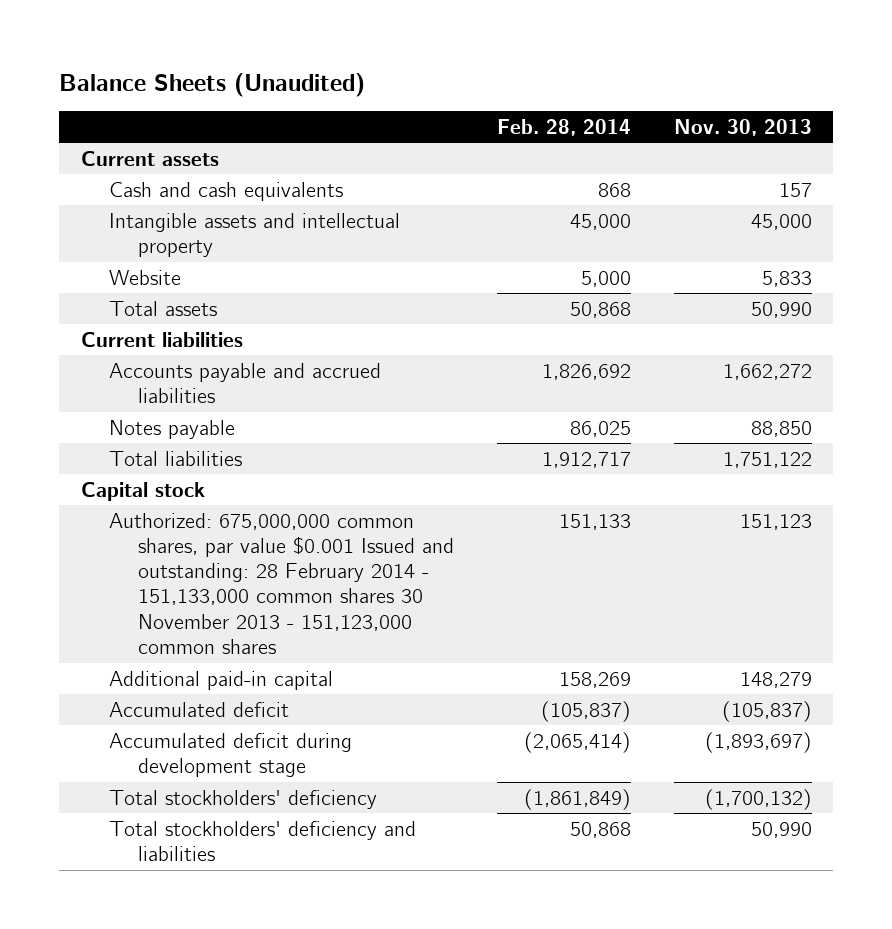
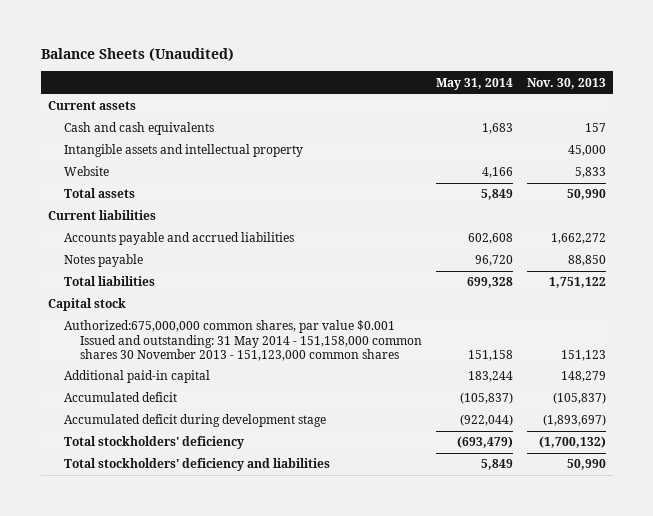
[496,118,631,136] Feb. 28, 2014 -> none
none -> [436,77,514,90] May 31, 2014
[109,512,455,654] Authorized: 675,000,000 common shares, par value $0.001 Issued and outstanding: 28 February 2014 - 151,133,000 common shares 30 November 2013 - 151,123,000 common shares -> [63,320,423,361] Authorized:675,000,000 common shares, par value $0.001 Issued and outstanding: 31 May 2014 - 151,158,000 common shares 30 November 2013 - 151,123,000 common shares

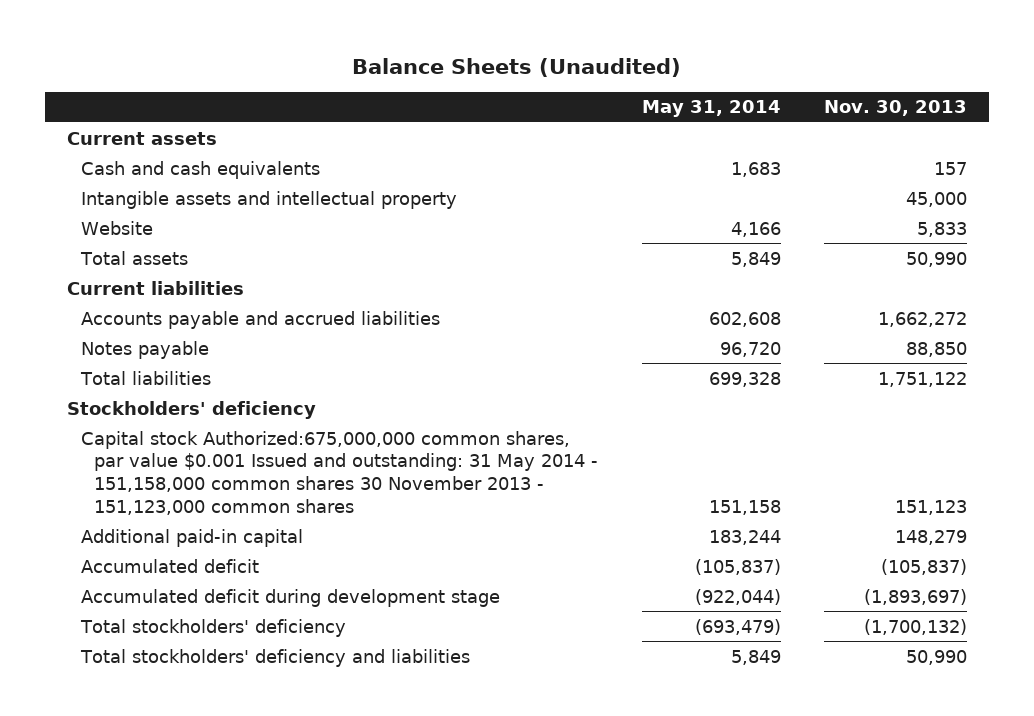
[47,298,126,312] Capital stock -> none
none -> [67,400,317,419] Stockholders' deficiency
[63,320,423,361] Authorized:675,000,000 common shares, par value $0.001 Issued and outstanding: 31 May 2014 - 151,158,000 common shares 30 November 2013 - 151,123,000 common shares -> [80,430,598,515] Capital stock Authorized:675,000,000 common shares, par value $0.001 Issued and outstanding: 31 May 2014 - 151,158,000 common shares 30 November 2013 - 151,123,000 common shares

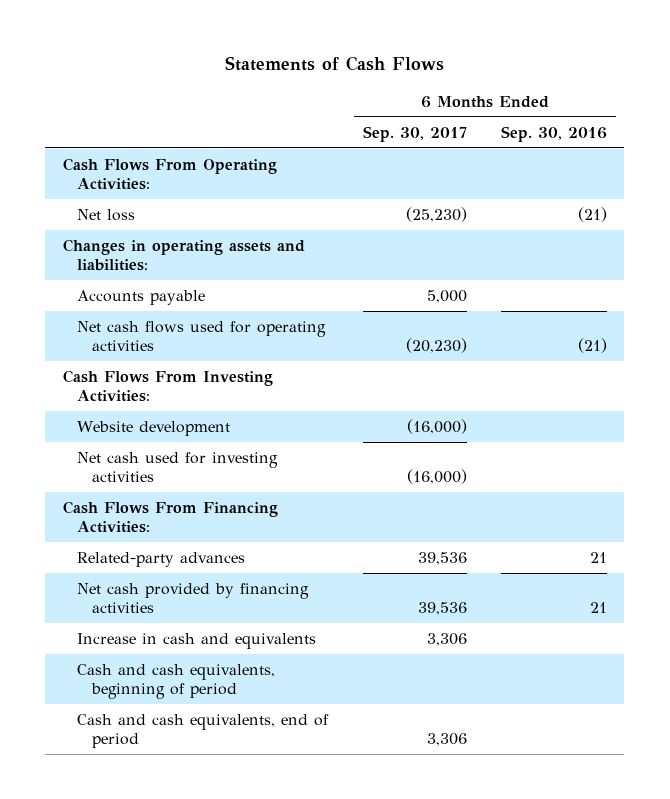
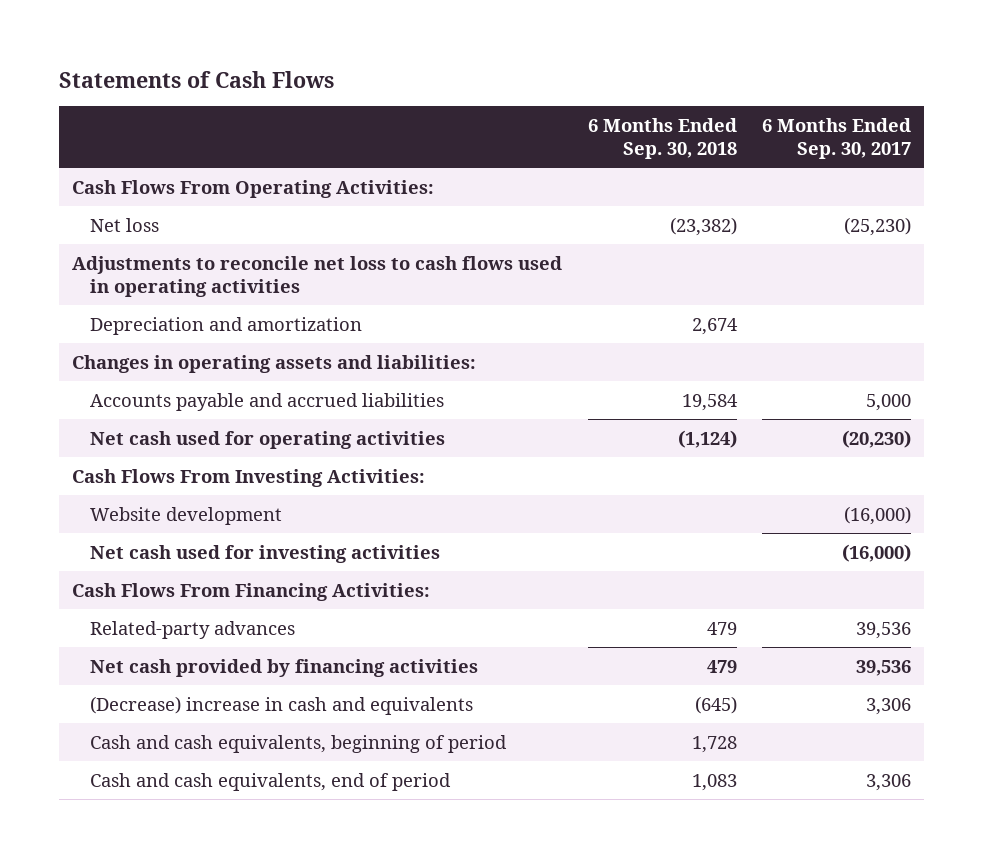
[501,125,608,142] Sep. 30, 2016 -> none
none -> [587,117,737,159] 6 Months Ended Sep. 30, 2018
none -> [71,255,562,297] Adjustments to reconcile net loss to cash flows used in operating activities
none -> [89,316,362,335] Depreciation and amortization
[77,289,206,305] Accounts payable -> none
none -> [89,392,444,411] Accounts payable and accrued liabilities
[77,320,327,352] Net cash flows used for operating activities -> [89,430,445,449] Net cash used for operating activities
[77,632,317,649] Increase in cash and equivalents -> [89,695,473,715] (Decrease) increase in cash and equivalents

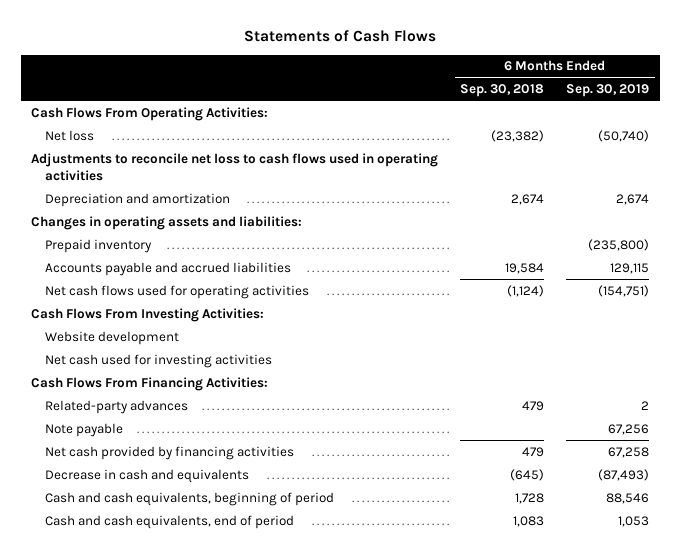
[762,117,912,159] 6 Months Ended Sep. 30, 2017 -> none
none -> [566,84,650,98] Sep. 30, 2019
none -> [45,238,153,253] Prepaid inventory
[89,430,445,449] Net cash used for operating activities -> [45,284,310,299] Net cash flows used for operating activities
none -> [45,422,124,437] Note payable
[89,695,473,715] (Decrease) increase in cash and equivalents -> [45,468,250,483] Decrease in cash and equivalents

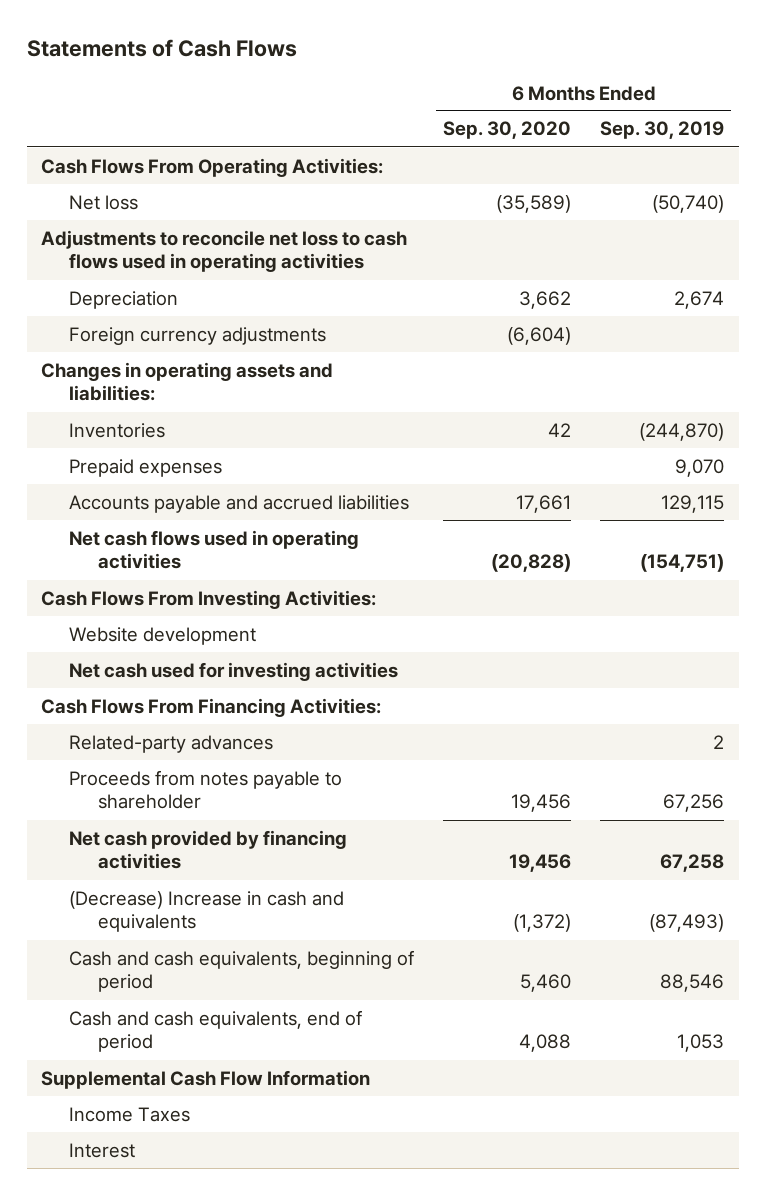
[460,84,545,98] Sep. 30, 2018 -> none
none -> [443,121,572,140] Sep. 30, 2020
[45,192,231,207] Depreciation and amortization -> [69,290,179,309] Depreciation
none -> [69,326,327,345] Foreign currency adjustments
[45,238,153,253] Prepaid inventory -> none
none -> [69,422,166,438] Inventories
none -> [69,458,223,477] Prepaid expenses
[45,284,310,299] Net cash flows used for operating activities -> [69,529,360,570] Net cash flows used in operating activities
[45,422,124,437] Note payable -> [69,769,343,810] Proceeds from notes payable to shareholder
[45,468,250,483] Decrease in cash and equivalents -> [69,890,345,933] (Decrease) Increase in cash and equivalents
none -> [40,1069,370,1089] Supplemental Cash Flow Information
none -> [69,1106,191,1122] Income Taxes
none -> [69,1142,136,1158] Interest

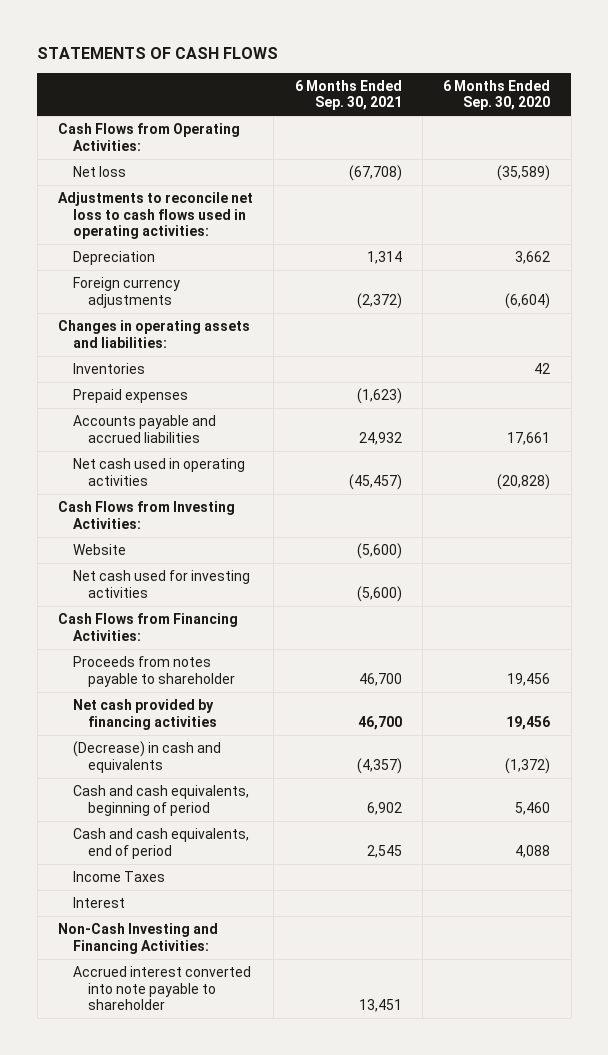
[26,38,297,57] Statements of Cash Flows -> [37,46,279,59] STATEMENTS OF CASH FLOWS
[600,121,725,140] Sep. 30, 2019 -> none
none -> [294,79,402,111] 6 Months Ended Sep. 30, 2021
[40,157,383,177] Cash Flows From Operating Activities: -> [58,122,241,151] Cash Flows from Operating Activities:
[40,229,407,273] Adjustments to reconcile net loss to cash flows used in operating activities -> [58,191,254,240] Adjustments to reconcile net loss to cash flows used in operating activities:
[69,529,360,570] Net cash flows used in operating activities -> [72,457,245,486] Net cash used in operating activities
[40,589,376,609] Cash Flows From Investing Activities: -> [58,500,236,529] Cash Flows from Investing Activities:
[69,626,257,645] Website development -> [72,543,126,555] Website
[69,734,274,753] Related-party advances -> none
[40,697,381,717] Cash Flows From Financing Activities: -> [58,612,239,641] Cash Flows from Financing Activities:
[69,890,345,933] (Decrease) Increase in cash and equivalents -> [72,740,221,773] (Decrease) in cash and equivalents
[40,1069,370,1089] Supplemental Cash Flow Information -> none
none -> [58,922,219,954] Non-Cash Investing and Financing Activities:
none -> [72,965,251,1011] Accrued interest converted into note payable to shareholder

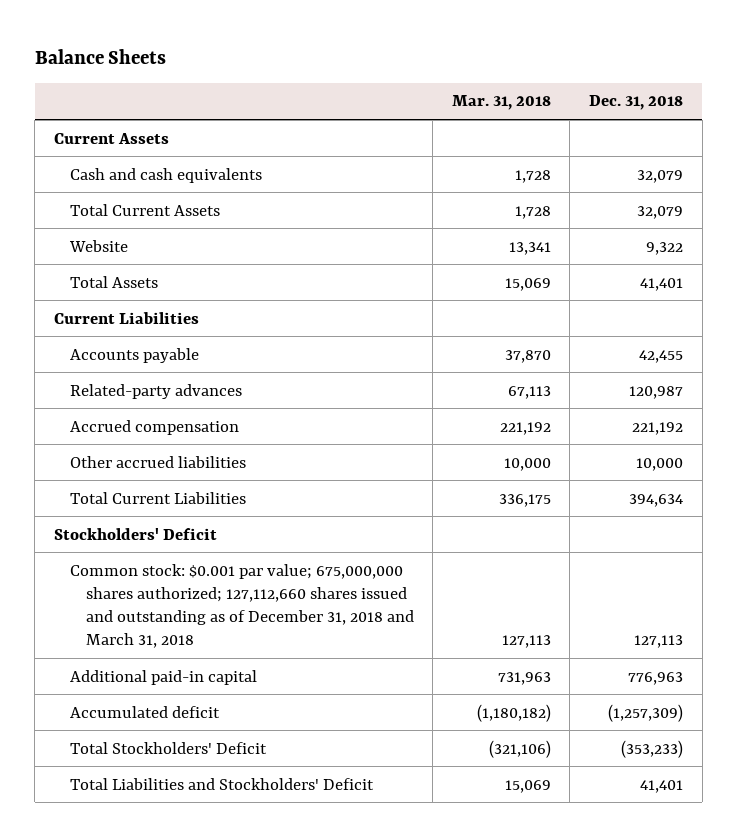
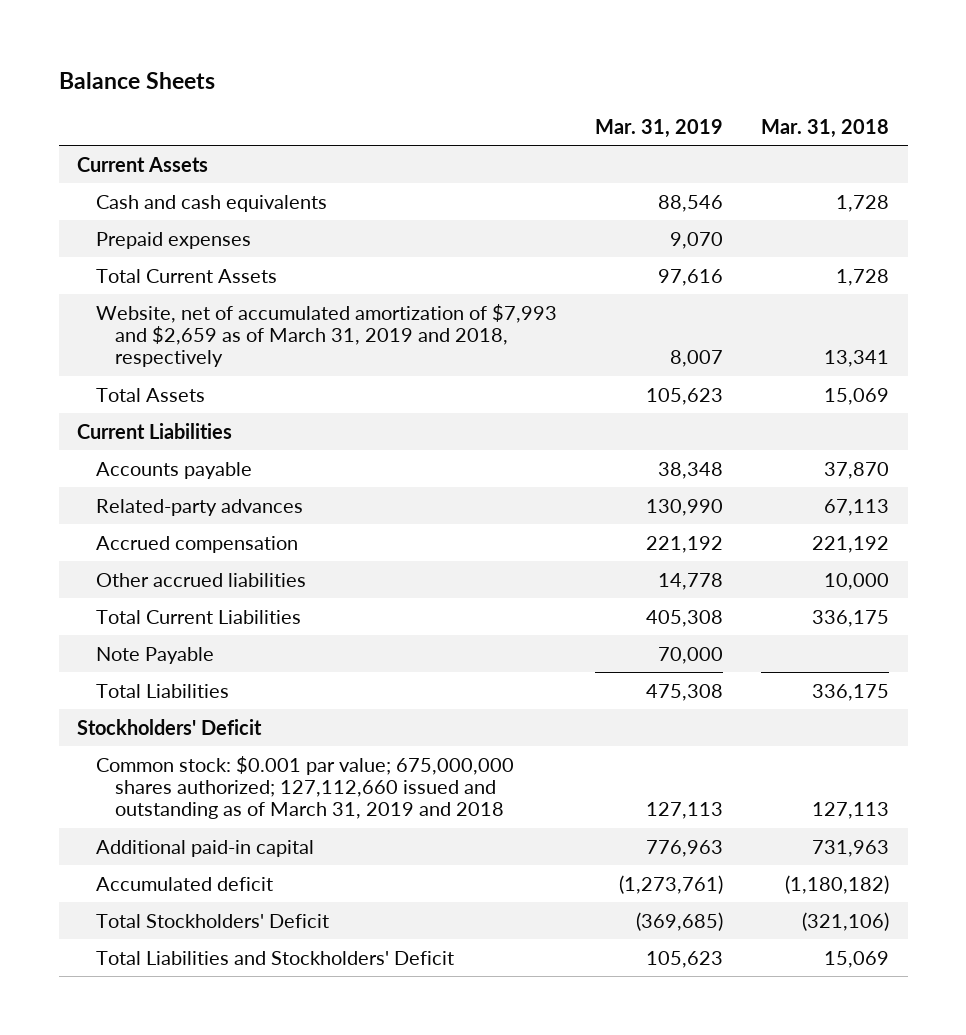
[589,95,684,111] Dec. 31, 2018 -> none
none -> [595,118,724,138] Mar. 31, 2019
none -> [96,231,252,249] Prepaid expenses
[68,239,128,252] Website -> [96,303,558,368] Website, net of accumulated amortization of $7,993 and $2,659 as of March 31, 2019 and 2018, respectively
none -> [96,646,215,664] Note Payable
none -> [96,683,230,698] Total Liabilities
[69,563,414,649] Common stock: $0.001 par value; 675,000,000 shares authorized; 127,112,660 shares issued and outstanding as of December 31, 2018 and March 31, 2018 -> [96,755,515,820] Common stock: $0.001 par value; 675,000,000 shares authorized; 127,112,660 issued and outstanding as of March 31, 2019 and 2018

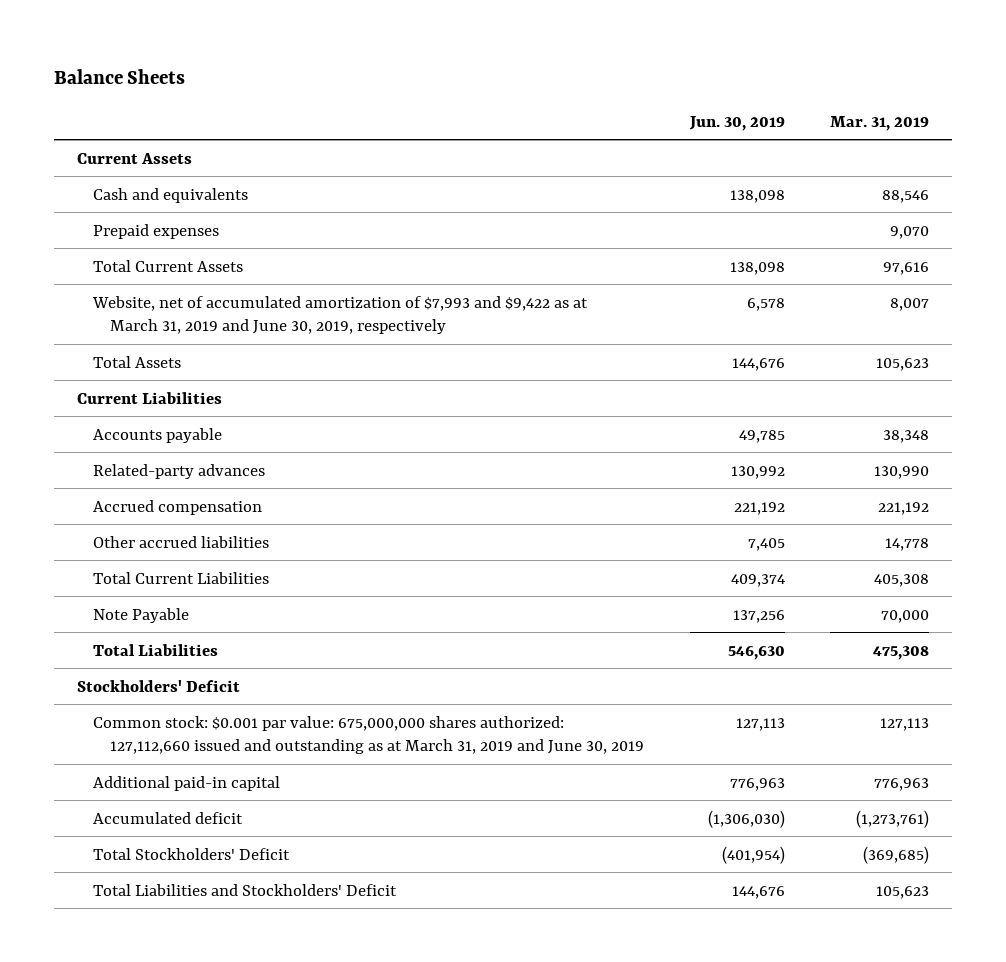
[760,118,889,138] Mar. 31, 2018 -> none
none -> [688,115,785,131] Jun. 30, 2019
[96,194,328,212] Cash and cash equivalents -> [93,187,249,203] Cash and equivalents
[96,303,558,368] Website, net of accumulated amortization of $7,993 and $2,659 as of March 31, 2019 and 2018, respectively -> [92,295,589,335] Website, net of accumulated amortization of $7,993 and $9,422 as at March 31, 2019 and June 30, 2019, respectively
[96,755,515,820] Common stock: $0.001 par value; 675,000,000 shares authorized; 127,112,660 issued and outstanding as of March 31, 2019 and 2018 -> [93,715,644,755] Common stock: $0.001 par value: 675,000,000 shares authorized: 127,112,660 issued and outstanding as at March 31, 2019 and June 30, 2019

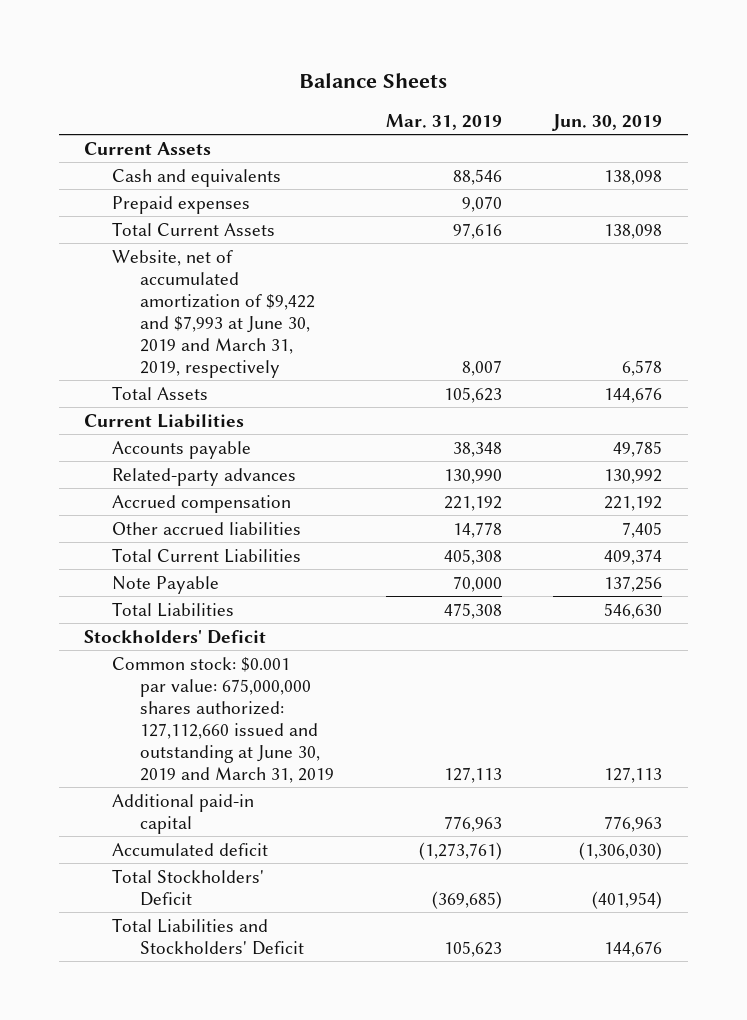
[92,295,589,335] Website, net of accumulated amortization of $7,993 and $9,422 as at March 31, 2019 and June 30, 2019, respectively -> [112,249,316,378] Website, net of accumulated amortization of $9,422 and $7,993 at June 30, 2019 and March 31, 2019, respectively
[93,715,644,755] Common stock: $0.001 par value: 675,000,000 shares authorized: 127,112,660 issued and outstanding as at March 31, 2019 and June 30, 2019 -> [112,656,335,783] Common stock: $0.001 par value: 675,000,000 shares authorized: 127,112,660 issued and outstanding at June 30, 2019 and March 31, 2019

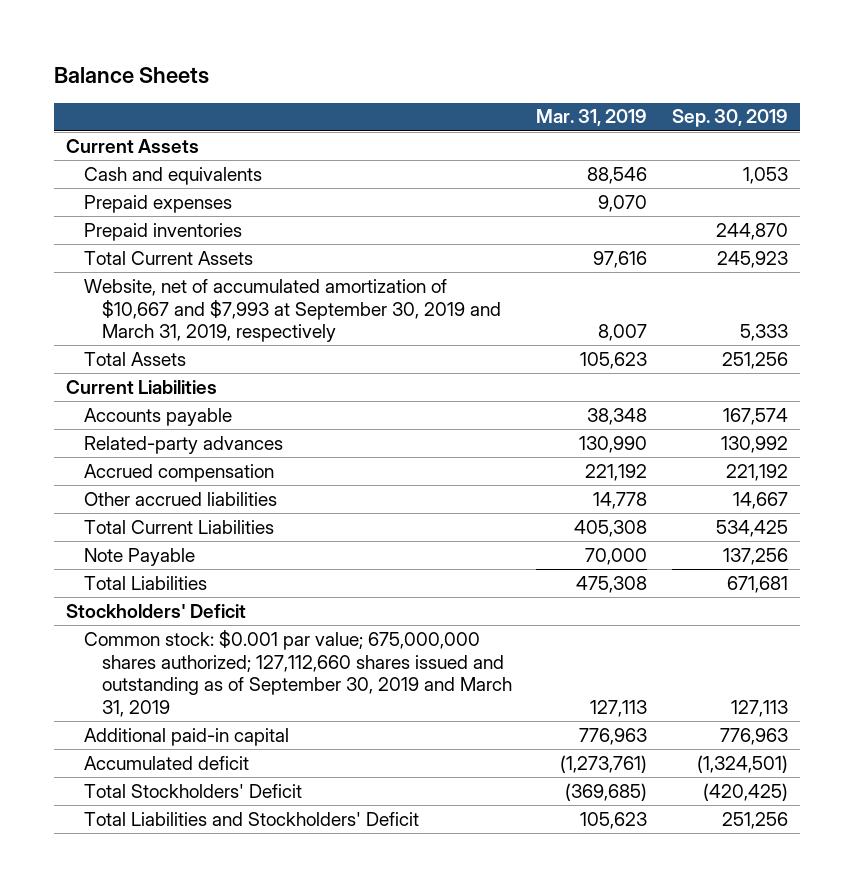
[552,113,663,131] Jun. 30, 2019 -> none
none -> [671,109,788,128] Sep. 30, 2019
none -> [83,222,242,241] Prepaid inventories
[112,249,316,378] Website, net of accumulated amortization of $9,422 and $7,993 at June 30, 2019 and March 31, 2019, respectively -> [83,278,501,343] Website, net of accumulated amortization of $10,667 and $7,993 at September 30, 2019 and March 31, 2019, respectively
[112,656,335,783] Common stock: $0.001 par value: 675,000,000 shares authorized: 127,112,660 issued and outstanding at June 30, 2019 and March 31, 2019 -> [83,629,512,717] Common stock: $0.001 par value; 675,000,000 shares authorized; 127,112,660 shares issued and outstanding as of September 30, 2019 and March 31, 2019

